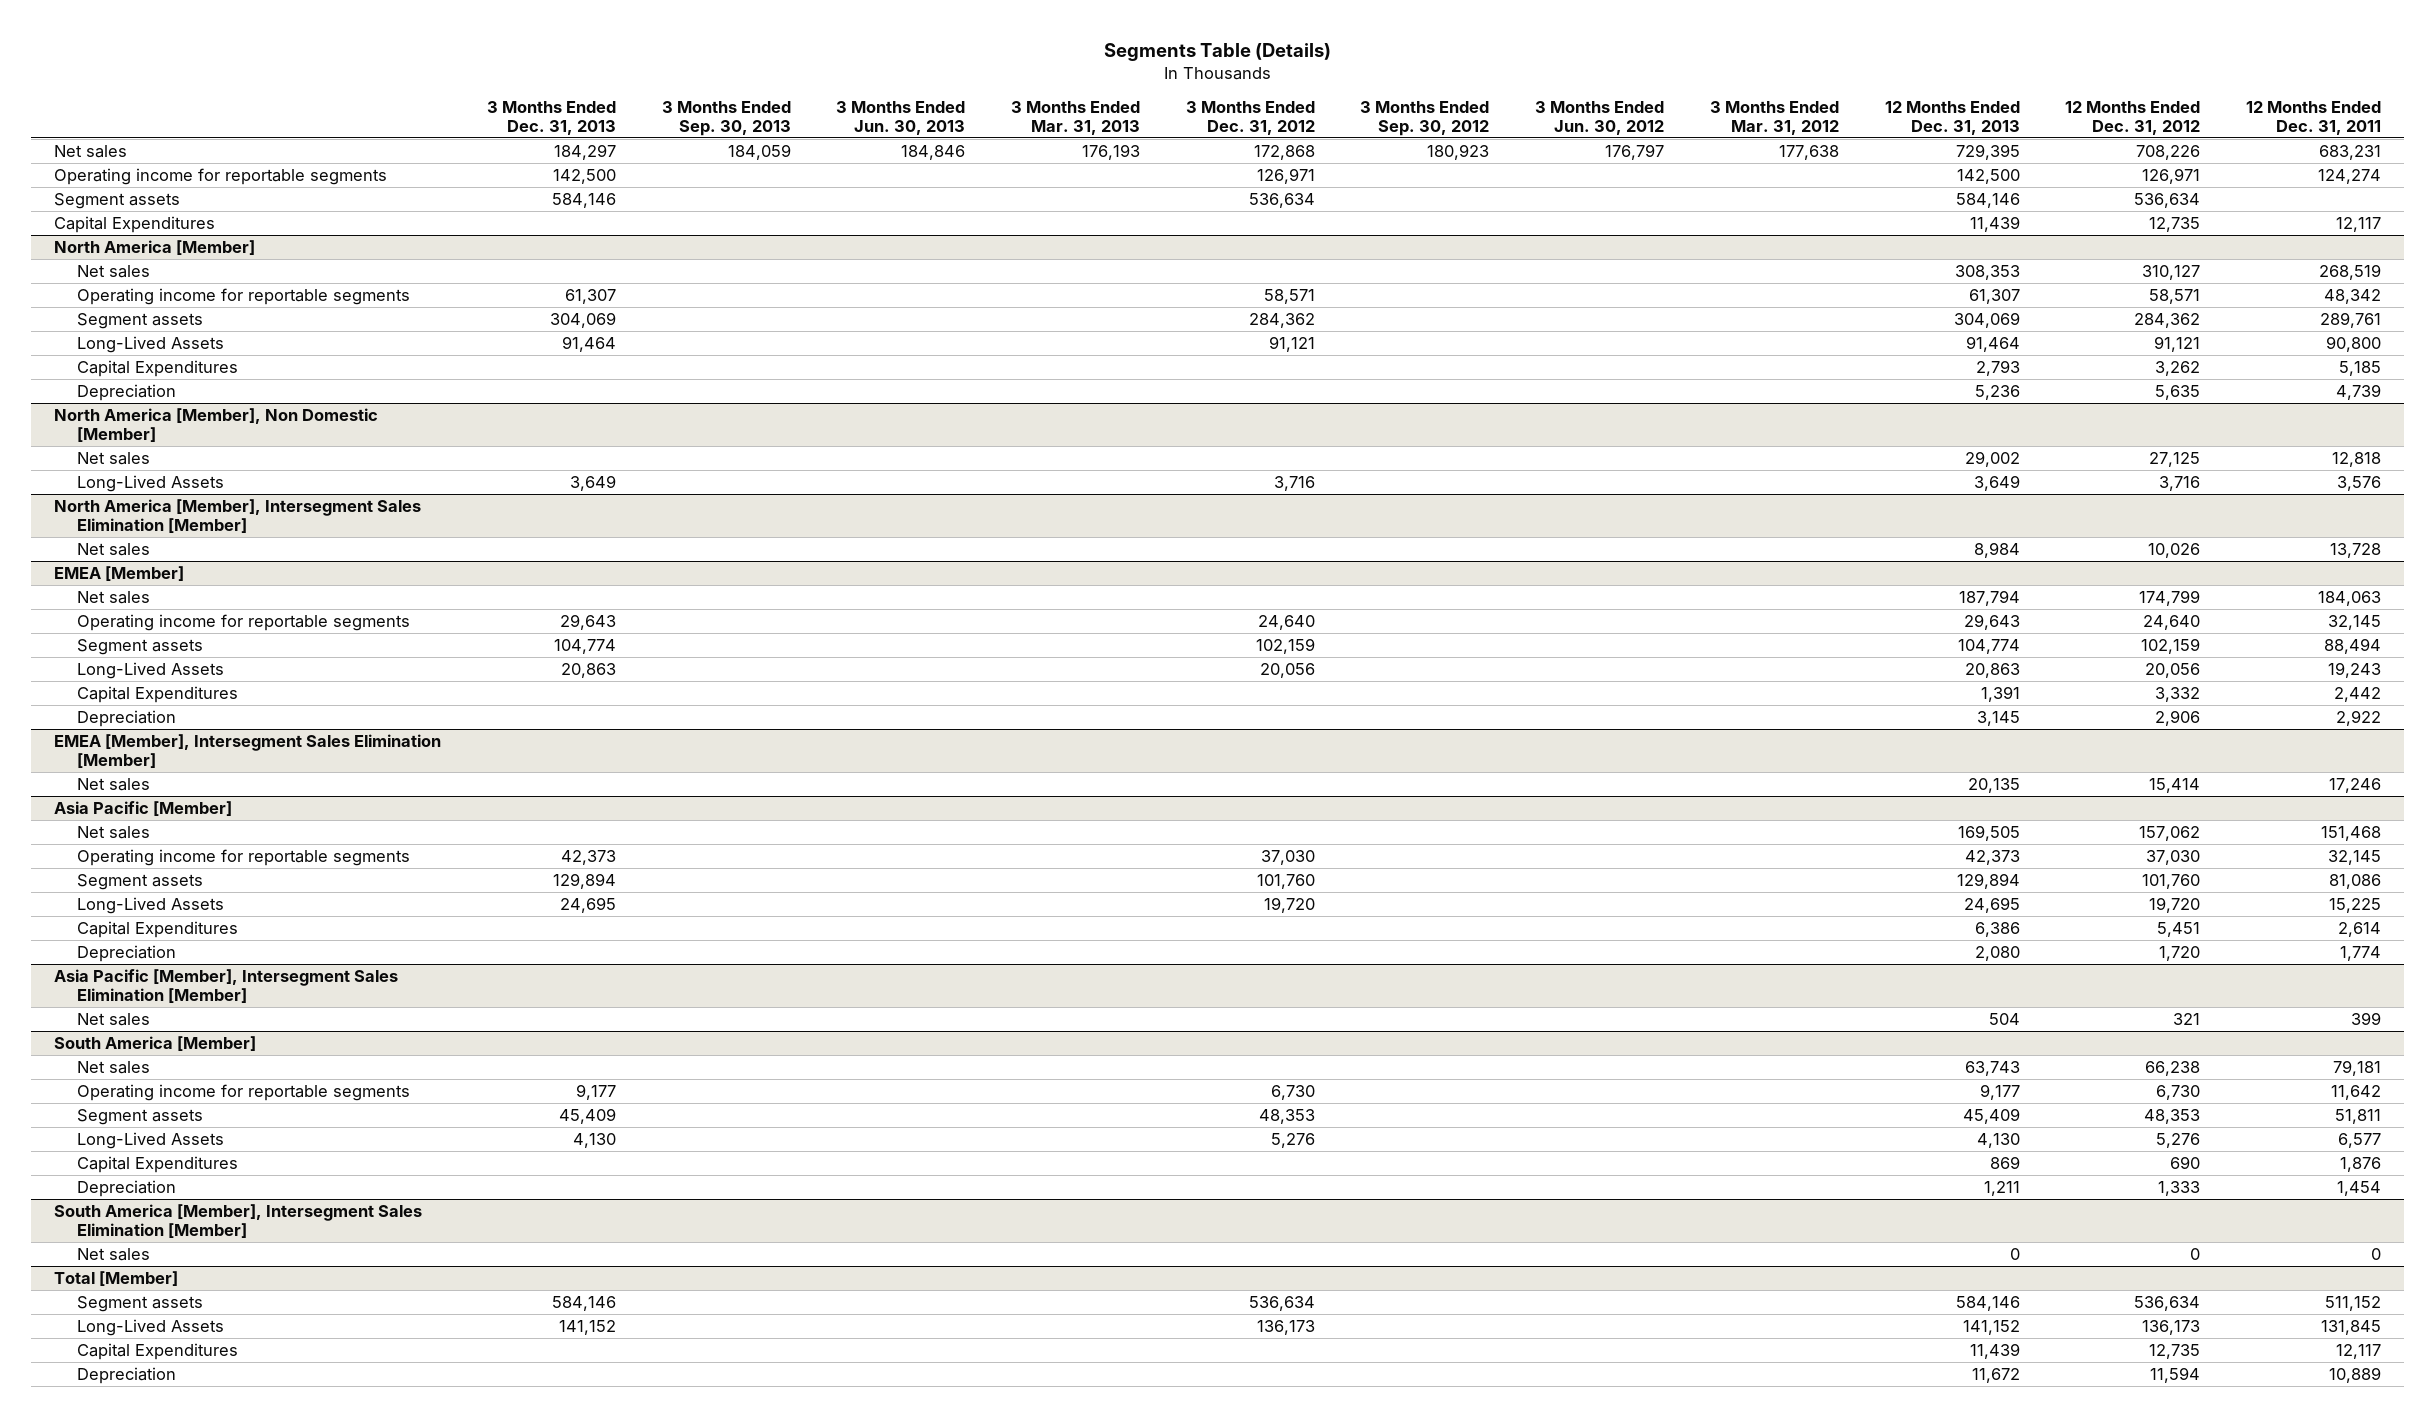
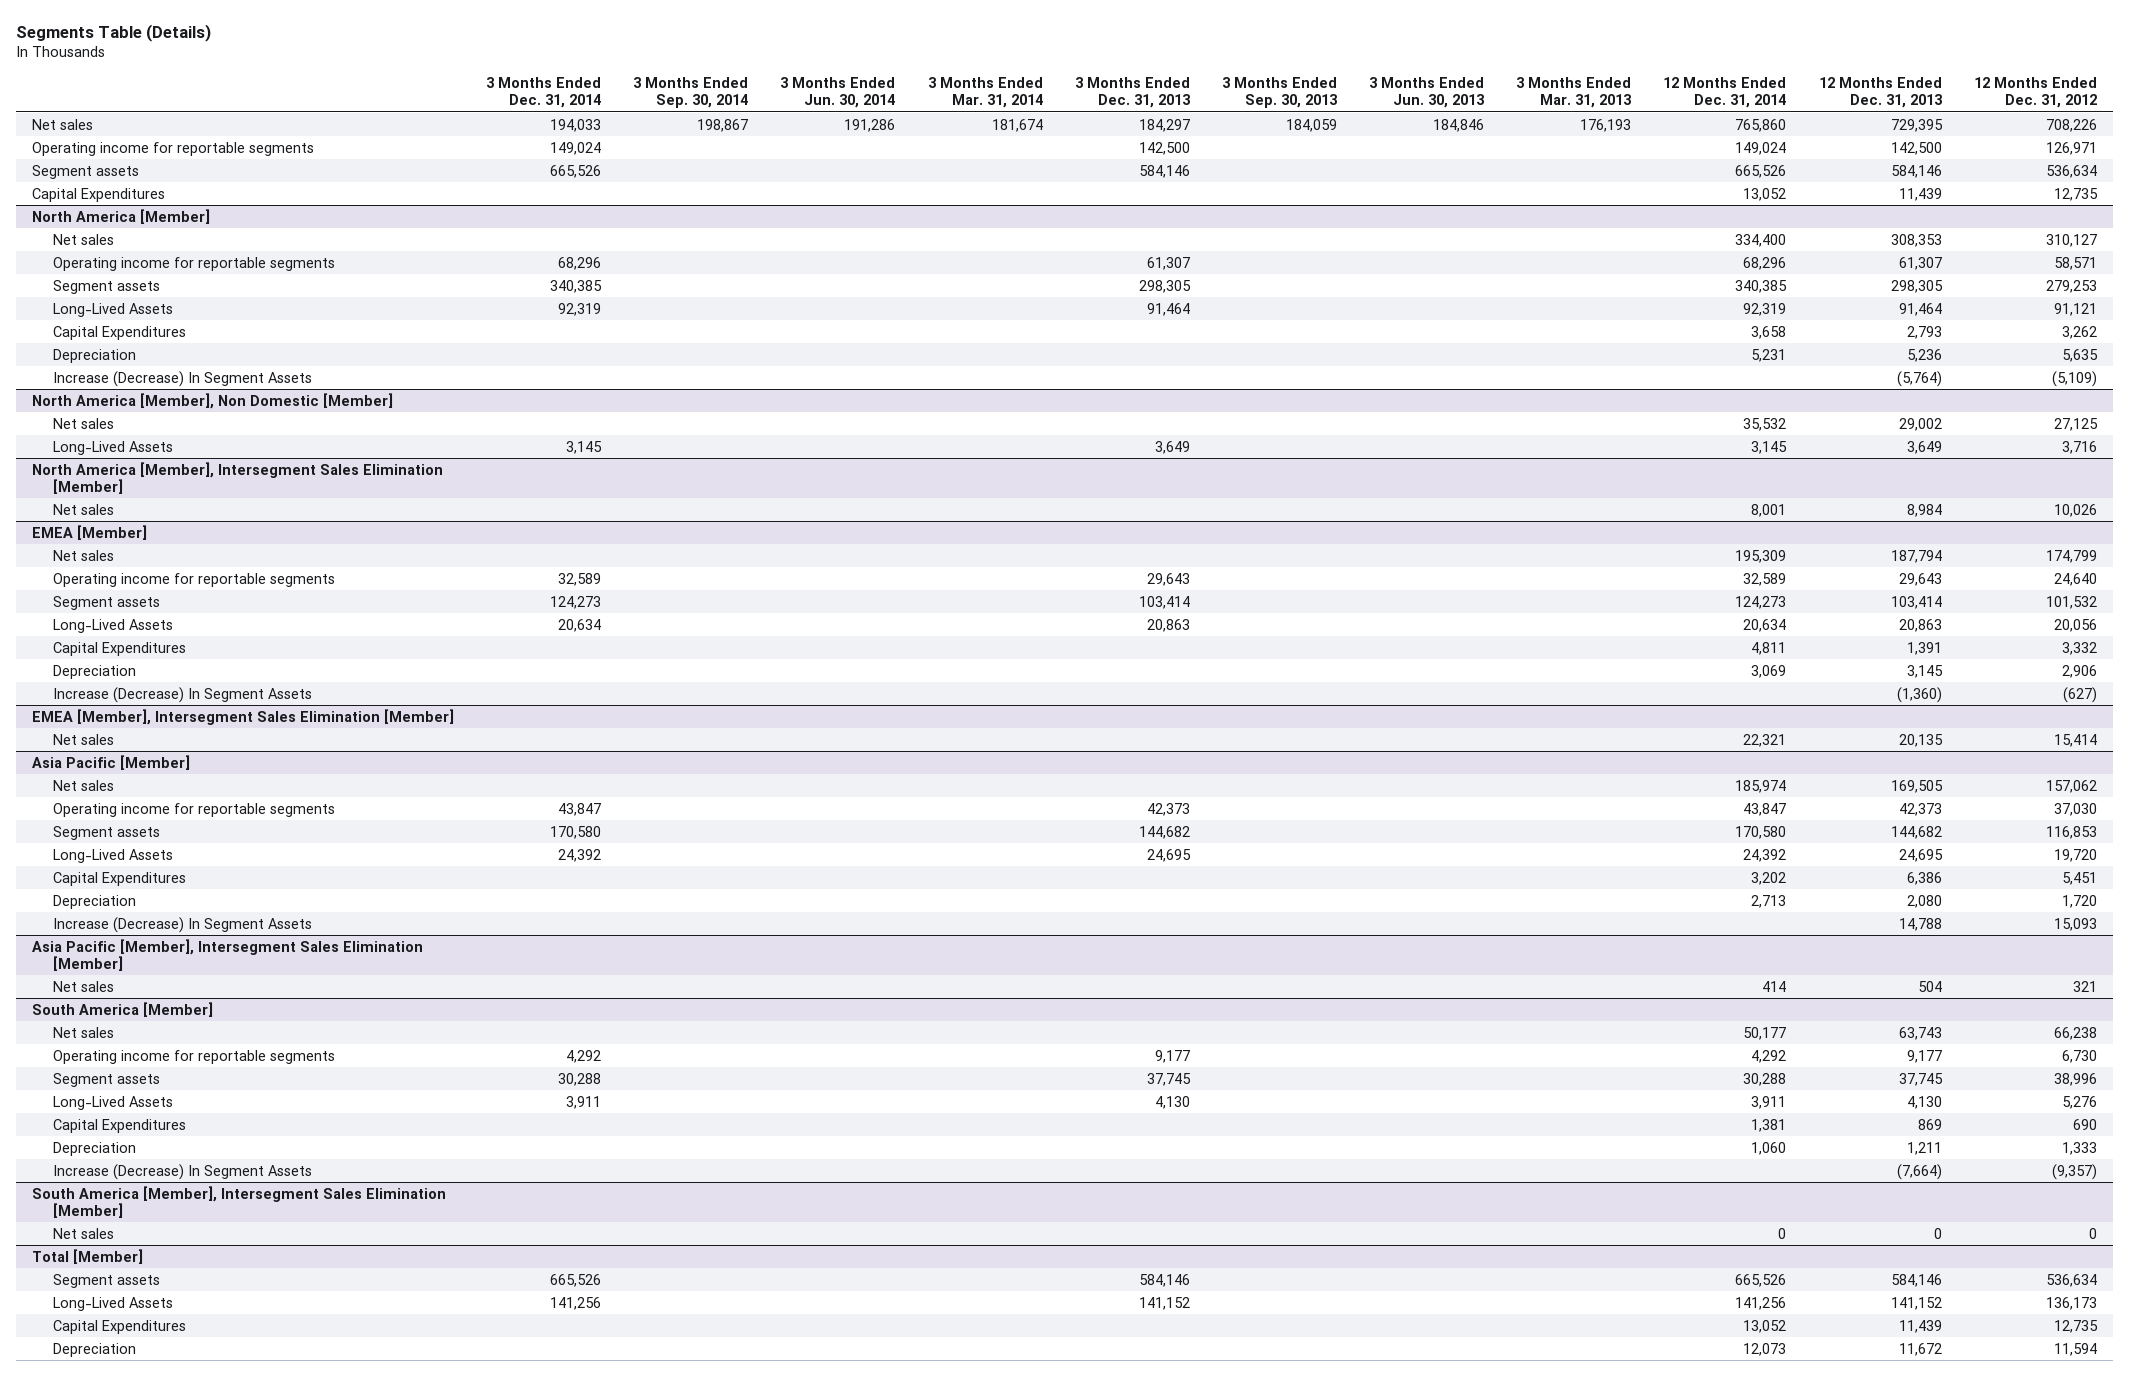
[1185,100,1315,135] 3 Months Ended Dec. 31, 2012 -> none
[1360,100,1490,136] 3 Months Ended Sep. 30, 2012 -> none
[1535,100,1665,135] 3 Months Ended Jun. 30, 2012 -> none
[1709,100,1839,135] 3 Months Ended Mar. 31, 2012 -> none
[2245,100,2381,135] 12 Months Ended Dec. 31, 2011 -> none
none -> [486,77,602,109] 3 Months Ended Dec. 31, 2014
none -> [633,77,749,109] 3 Months Ended Sep. 30, 2014
none -> [780,77,896,109] 3 Months Ended Jun. 30, 2014
none -> [927,77,1043,109] 3 Months Ended Mar. 31, 2014
none -> [1663,77,1787,109] 12 Months Ended Dec. 31, 2014
[549,311,616,328] 304,069 -> [1138,279,1191,293] 298,305
[1953,311,2020,328] 304,069 -> [1890,279,1943,293] 298,305
[2134,312,2201,328] 284,362 -> [2045,279,2097,293] 279,253
none -> [52,370,312,387] Increase (Decrease) In Segment Assets
[553,638,616,654] 104,774 -> [1138,595,1190,609] 103,414
[1957,638,2020,654] 104,774 -> [1890,595,1942,609] 103,414
[2141,637,2201,654] 102,159 -> [2045,595,2097,609] 101,532
none -> [52,686,312,703] Increase (Decrease) In Segment Assets
[552,872,616,889] 129,894 -> [1138,825,1190,839] 144,682
[1956,872,2020,889] 129,894 -> [1890,825,1942,839] 144,682
[2142,873,2201,889] 101,760 -> [2045,825,2097,839] 116,853
none -> [52,916,312,933] Increase (Decrease) In Segment Assets
[558,1107,616,1124] 45,409 -> [1146,1072,1191,1086] 37,745
[1962,1107,2020,1124] 45,409 -> [1898,1072,1943,1086] 37,745
[2144,1108,2201,1124] 48,353 -> [2053,1072,2097,1086] 38,996
none -> [52,1163,312,1180] Increase (Decrease) In Segment Assets

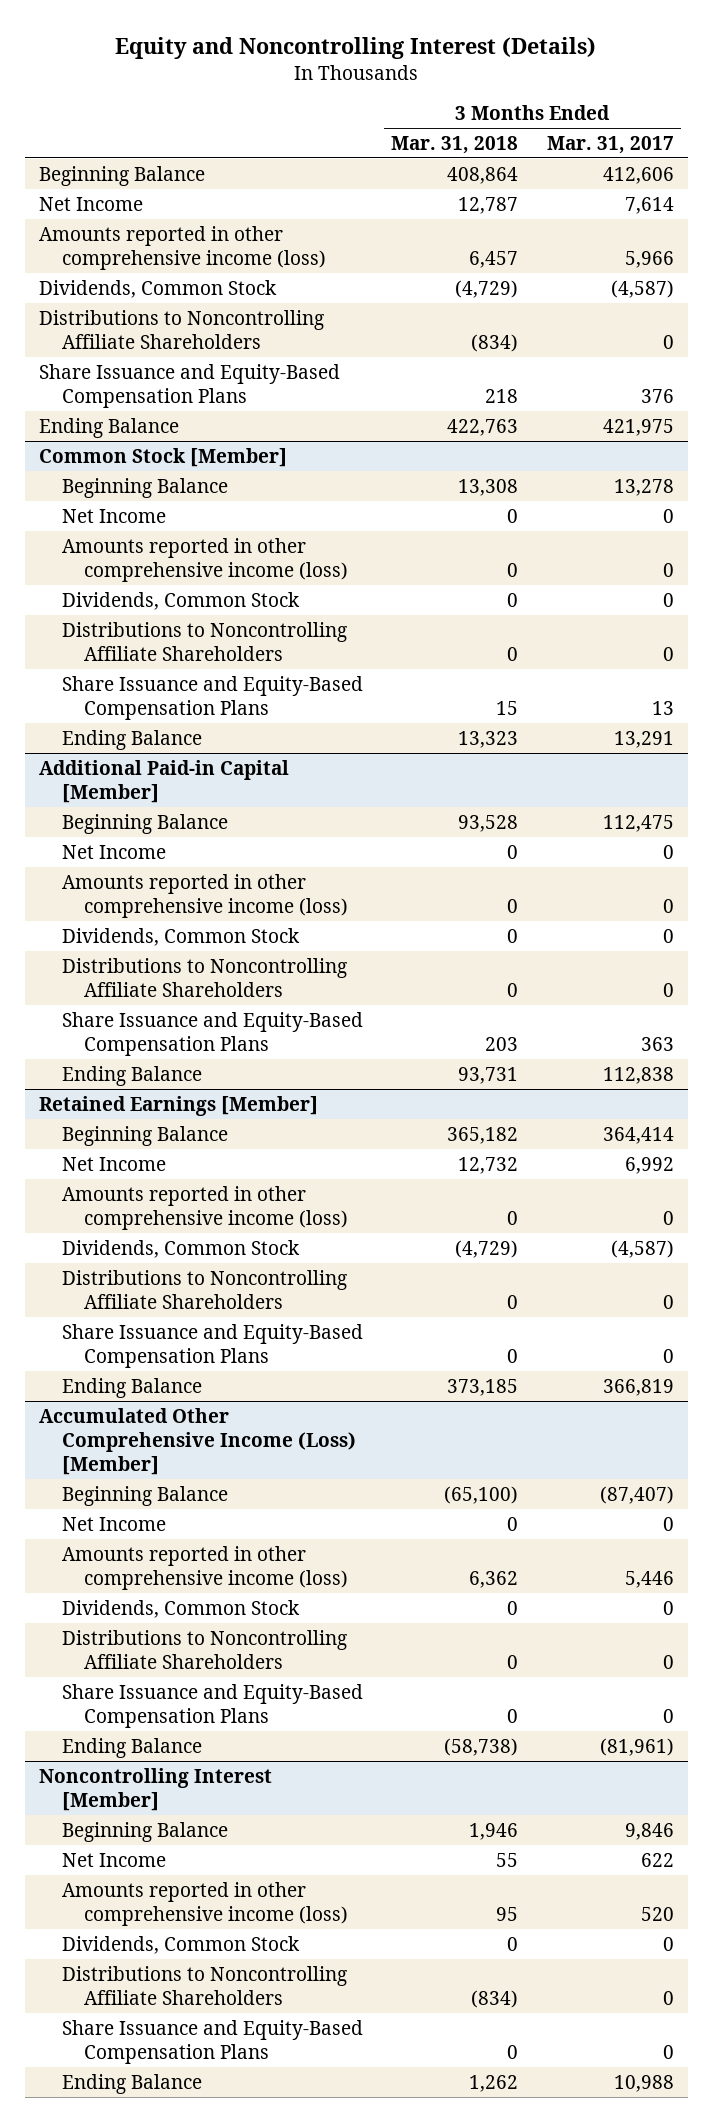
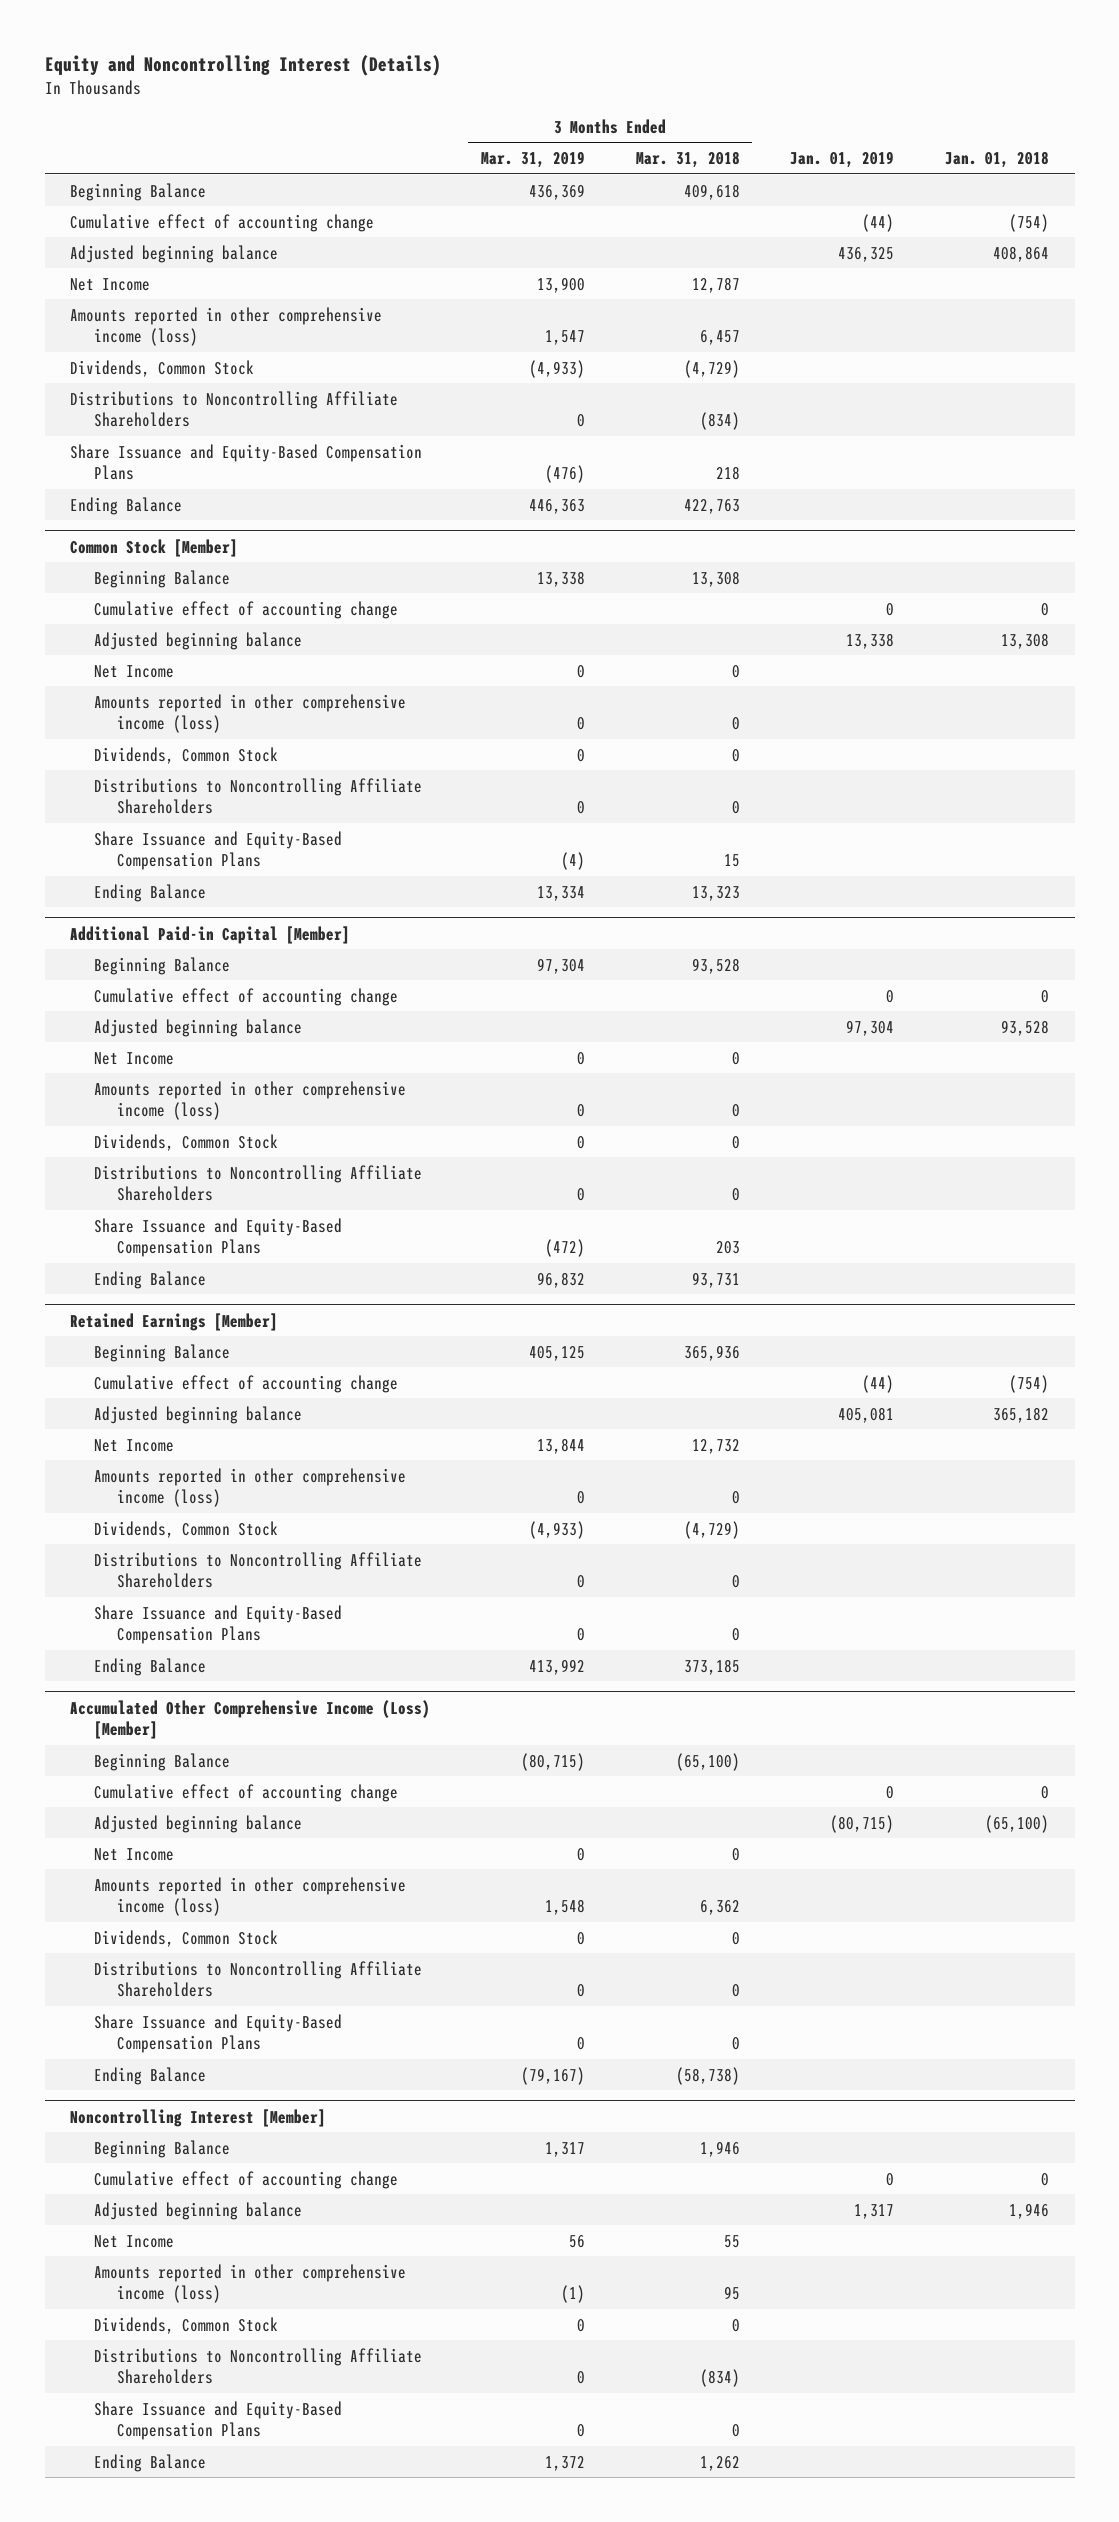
[546,135,674,154] Mar. 31, 2017 -> none
none -> [480,151,585,169] Mar. 31, 2019
none -> [790,151,895,169] Jan. 01, 2019
none -> [945,151,1050,169] Jan. 01, 2018
[447,166,519,184] 408,864 -> [683,183,740,200] 409,618
none -> [70,213,375,232] Cumulative effect of accounting change
none -> [70,244,279,263] Adjusted beginning balance
none -> [93,600,398,619] Cumulative effect of accounting change
none -> [93,631,302,650] Adjusted beginning balance
none -> [93,987,398,1006] Cumulative effect of accounting change
none -> [93,1018,302,1037] Adjusted beginning balance
[447,1126,519,1144] 365,182 -> [683,1344,740,1361] 365,936
none -> [93,1374,398,1393] Cumulative effect of accounting change
none -> [93,1405,302,1424] Adjusted beginning balance
none -> [93,1783,398,1802] Cumulative effect of accounting change
none -> [93,1814,302,1833] Adjusted beginning balance
none -> [93,2170,398,2189] Cumulative effect of accounting change
none -> [93,2201,302,2220] Adjusted beginning balance

